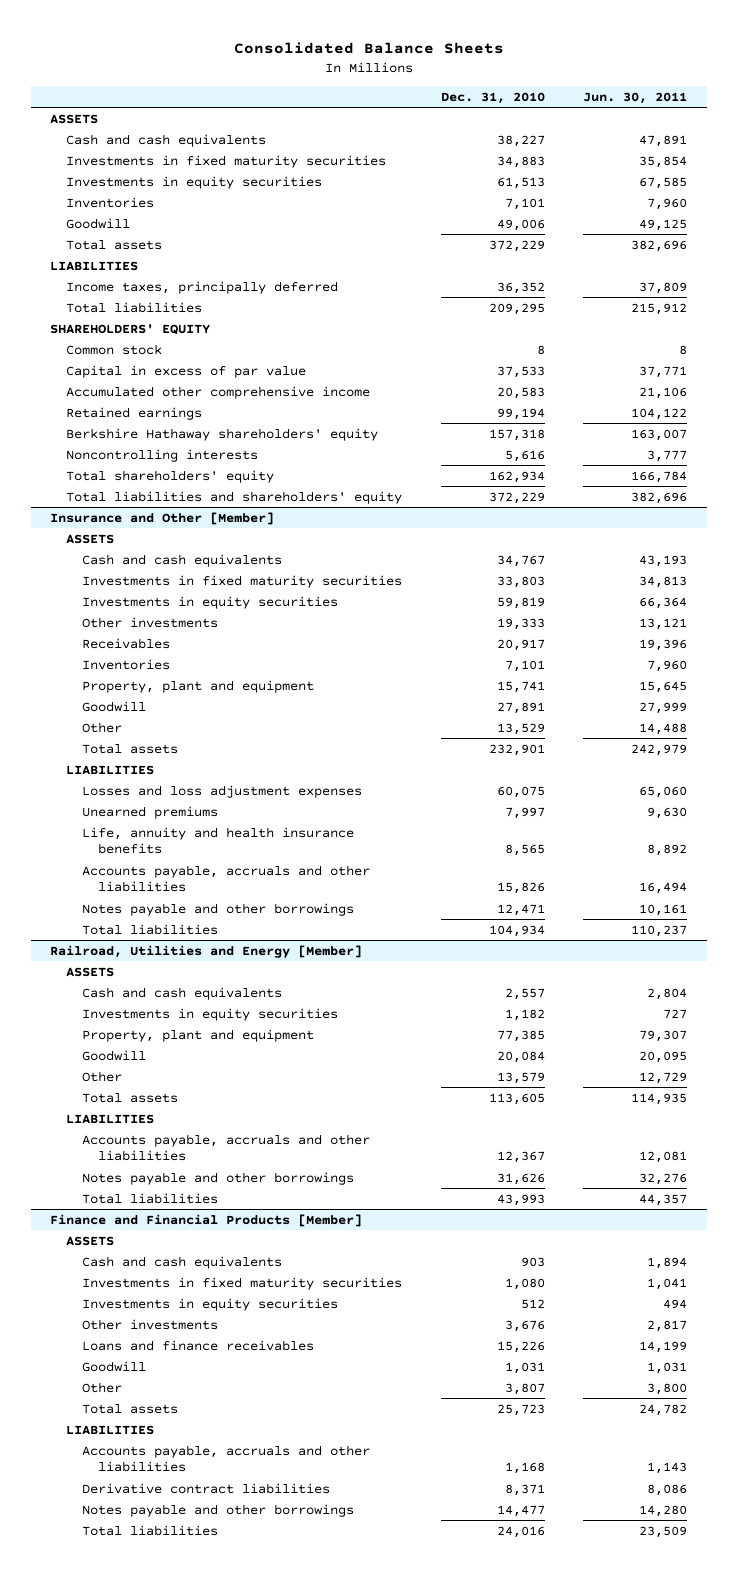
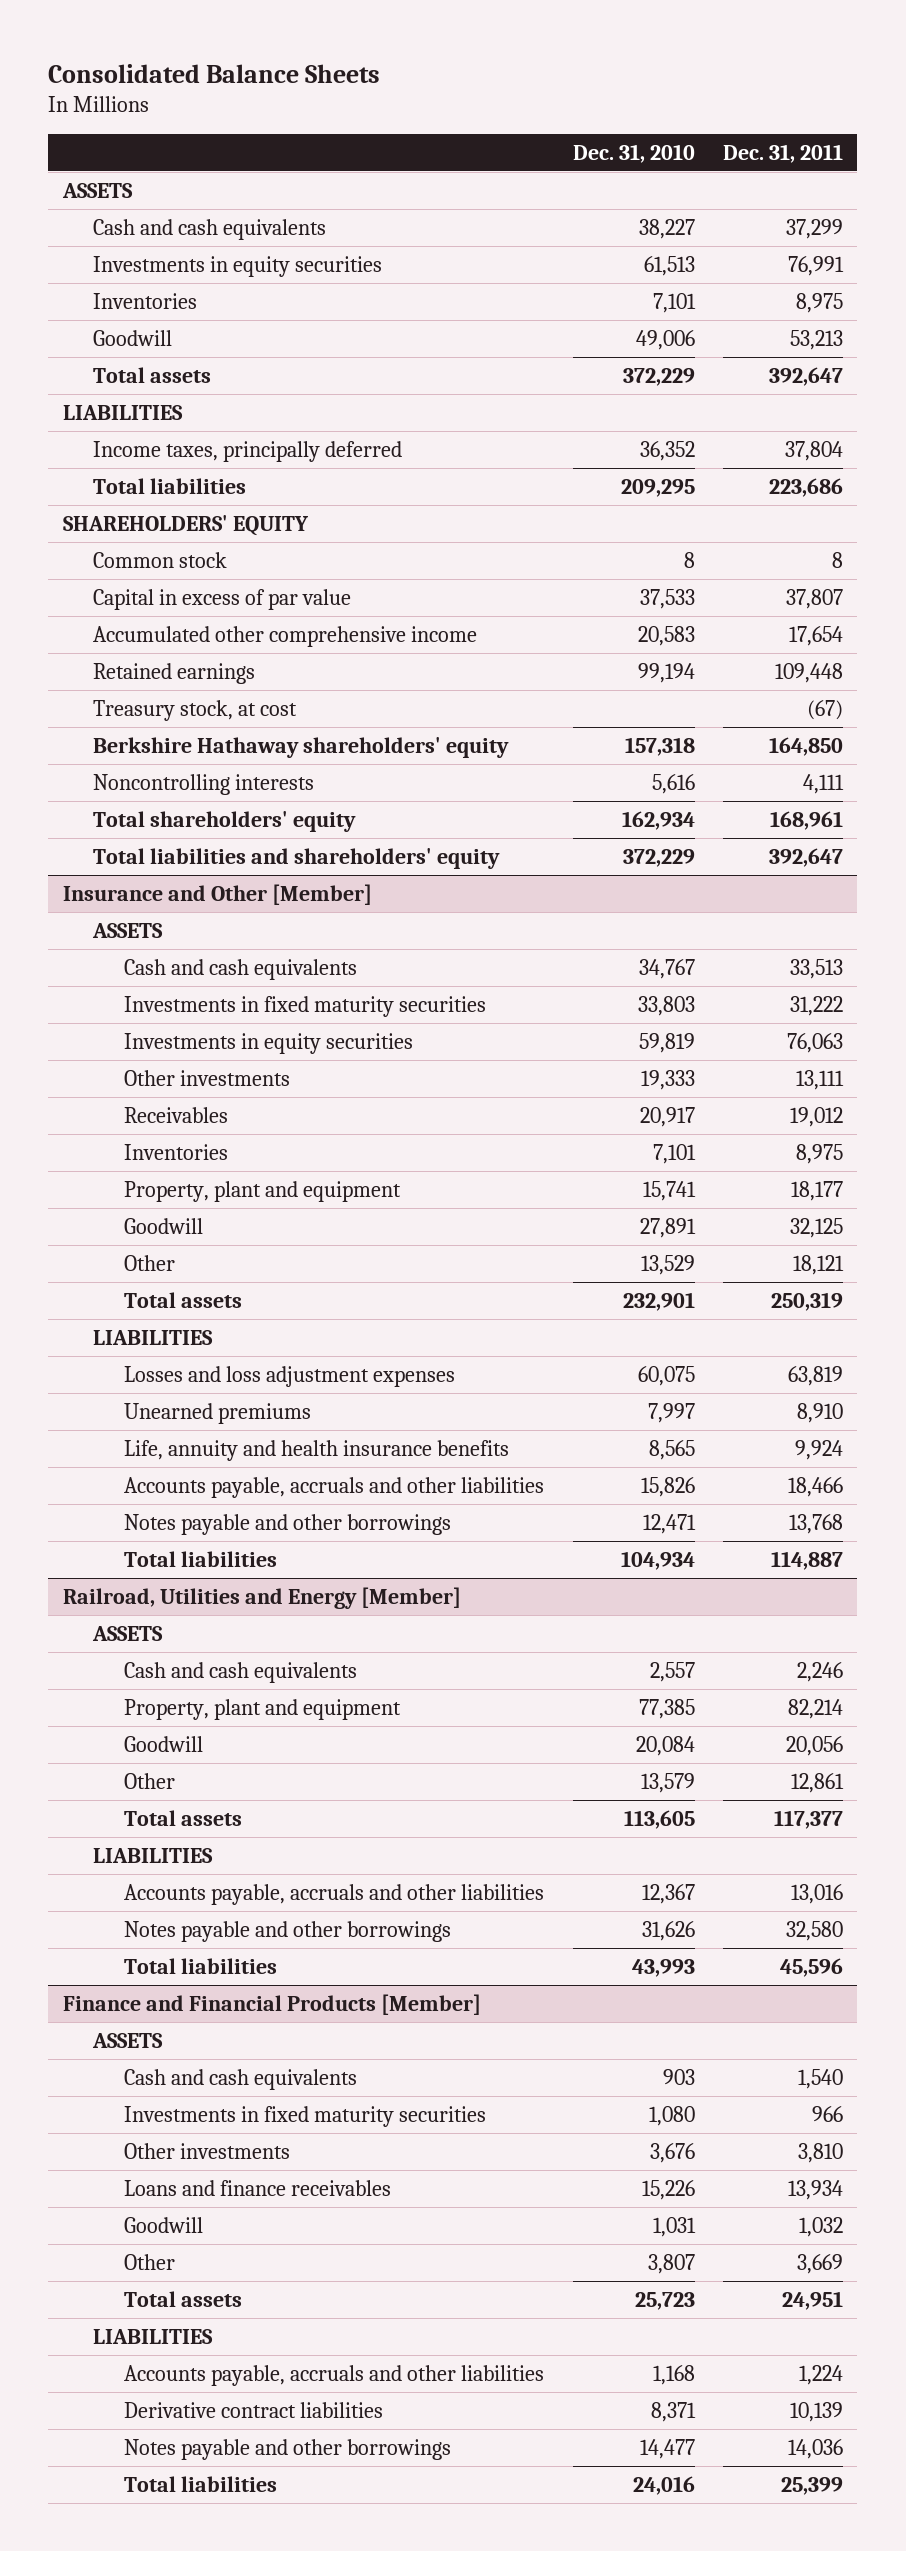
[583,91,688,104] Jun. 30, 2011 -> none
none -> [723,144,844,164] Dec. 31, 2011
[65,154,386,168] Investments in fixed maturity securities -> none
none -> [93,699,298,721] Treasury stock, at cost
[81,1007,338,1021] Investments in equity securities -> none
[81,1297,338,1311] Investments in equity securities -> none

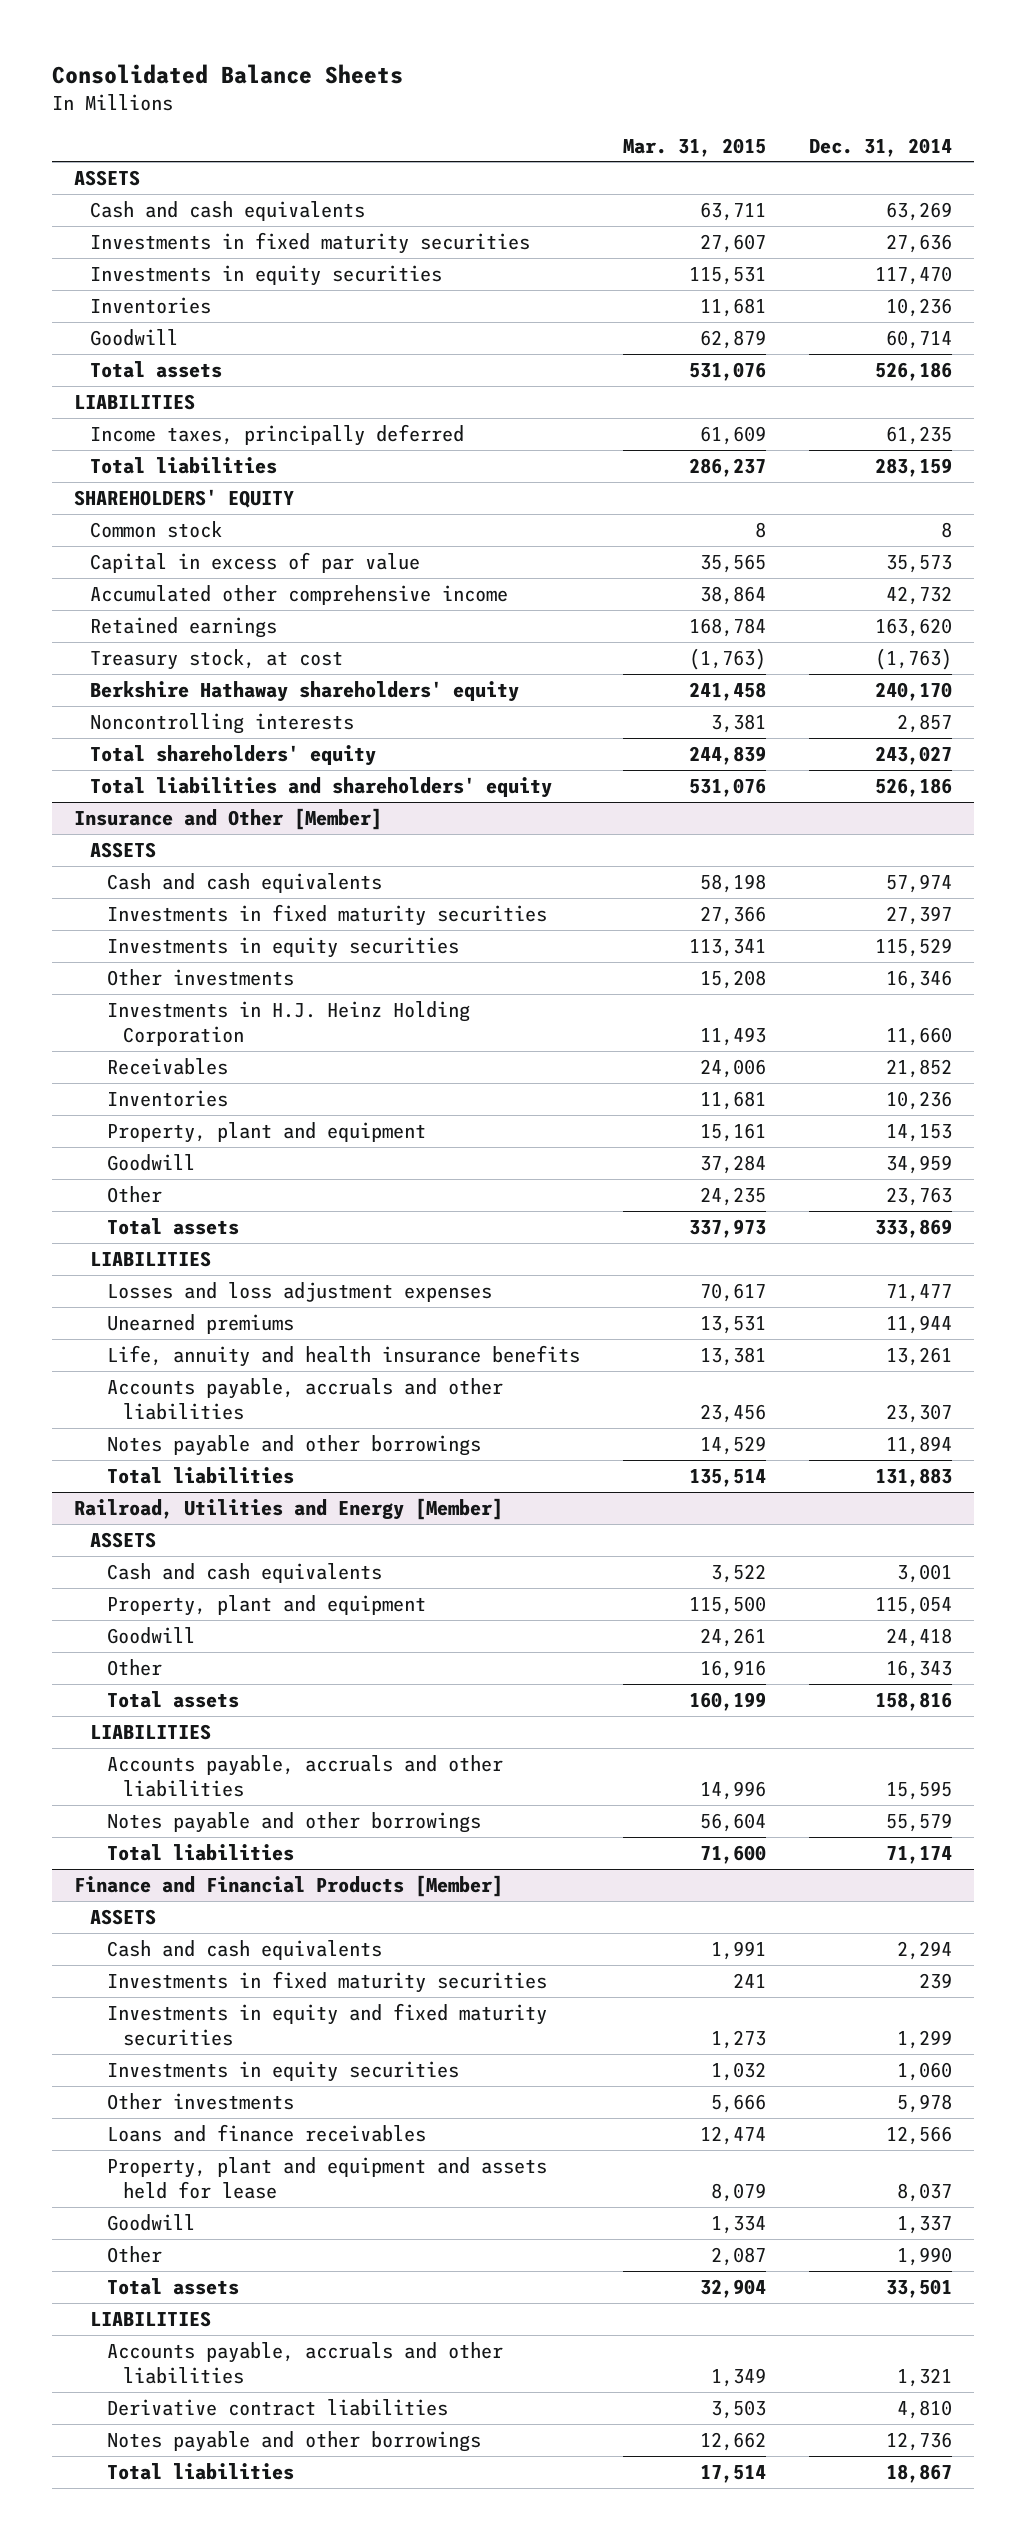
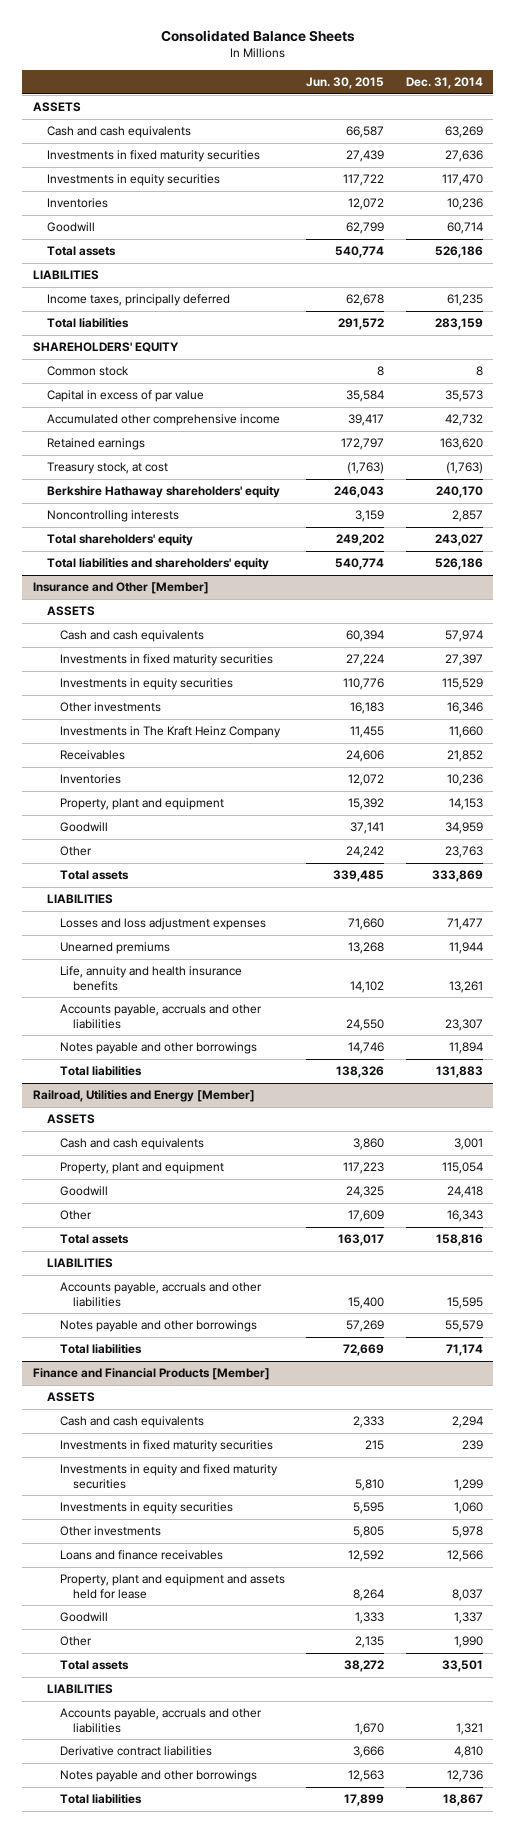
[623,137,767,157] Mar. 31, 2015 -> none
none -> [306,76,385,89] Jun. 30, 2015
[106,1000,470,1046] Investments in H.J. Heinz Holding Corporation -> [60,726,282,739] Investments in The Kraft Heinz Company

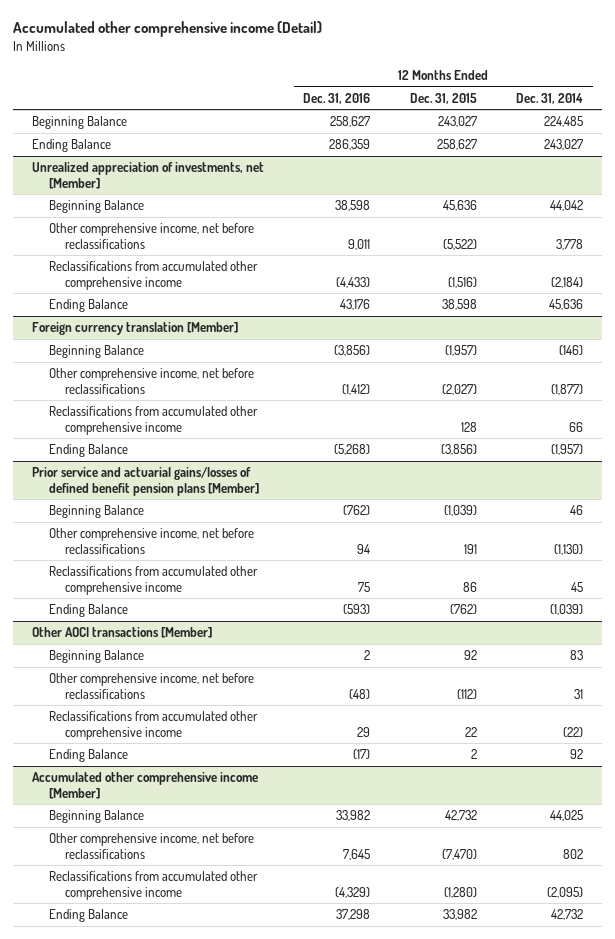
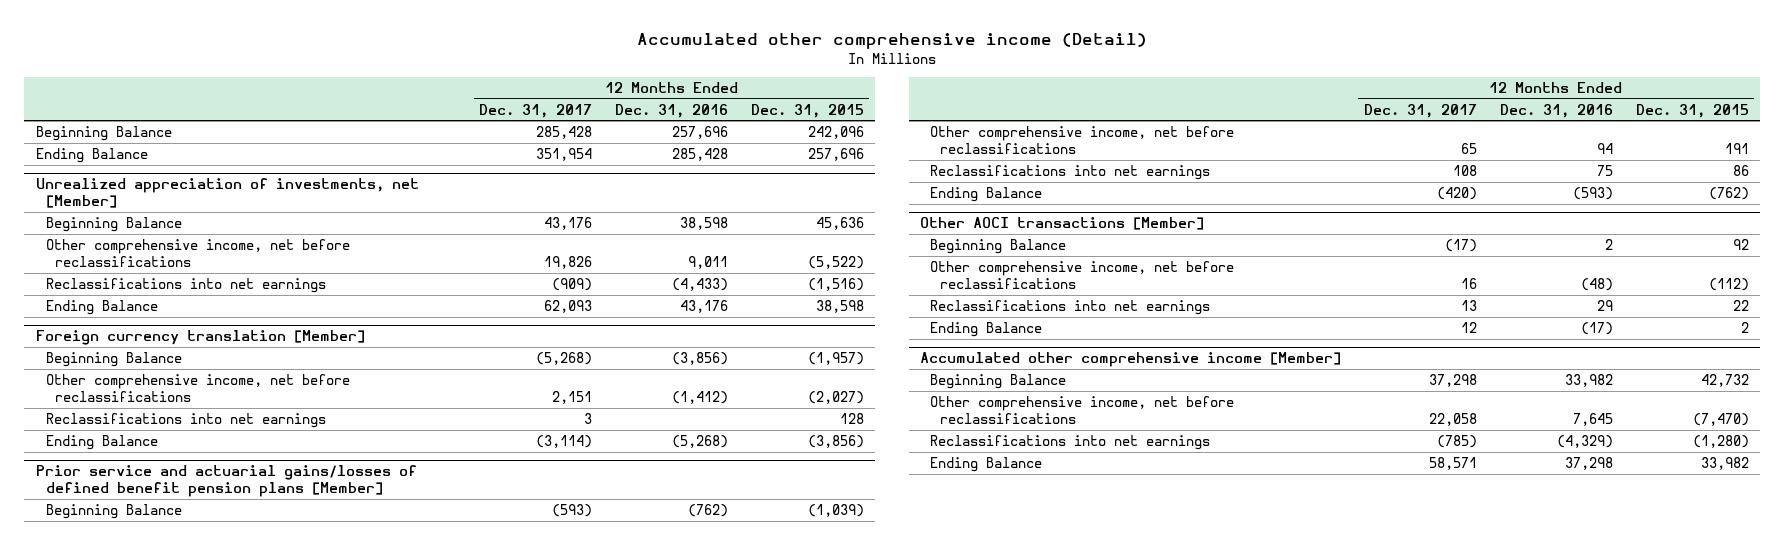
[515,92,583,104] Dec. 31, 2014 -> none
none -> [479,103,593,118] Dec. 31, 2017
[330,116,371,128] 258,627 -> [672,125,729,139] 257,696
[437,116,477,128] 243,027 -> [807,125,864,139] 242,096
[329,139,371,151] 286,359 -> [672,147,729,161] 285,428
[436,139,477,151] 258,627 -> [807,147,864,161] 257,696
[48,261,258,290] Reclassifications from accumulated other comprehensive income -> [45,277,326,293] Reclassifications into net earnings
[48,406,258,435] Reclassifications from accumulated other comprehensive income -> [45,412,326,428] Reclassifications into net earnings
[48,566,258,595] Reclassifications from accumulated other comprehensive income -> [930,164,1211,180] Reclassifications into net earnings
[48,711,258,740] Reclassifications from accumulated other comprehensive income -> [930,299,1211,315] Reclassifications into net earnings
[48,871,258,900] Reclassifications from accumulated other comprehensive income -> [930,434,1211,450] Reclassifications into net earnings

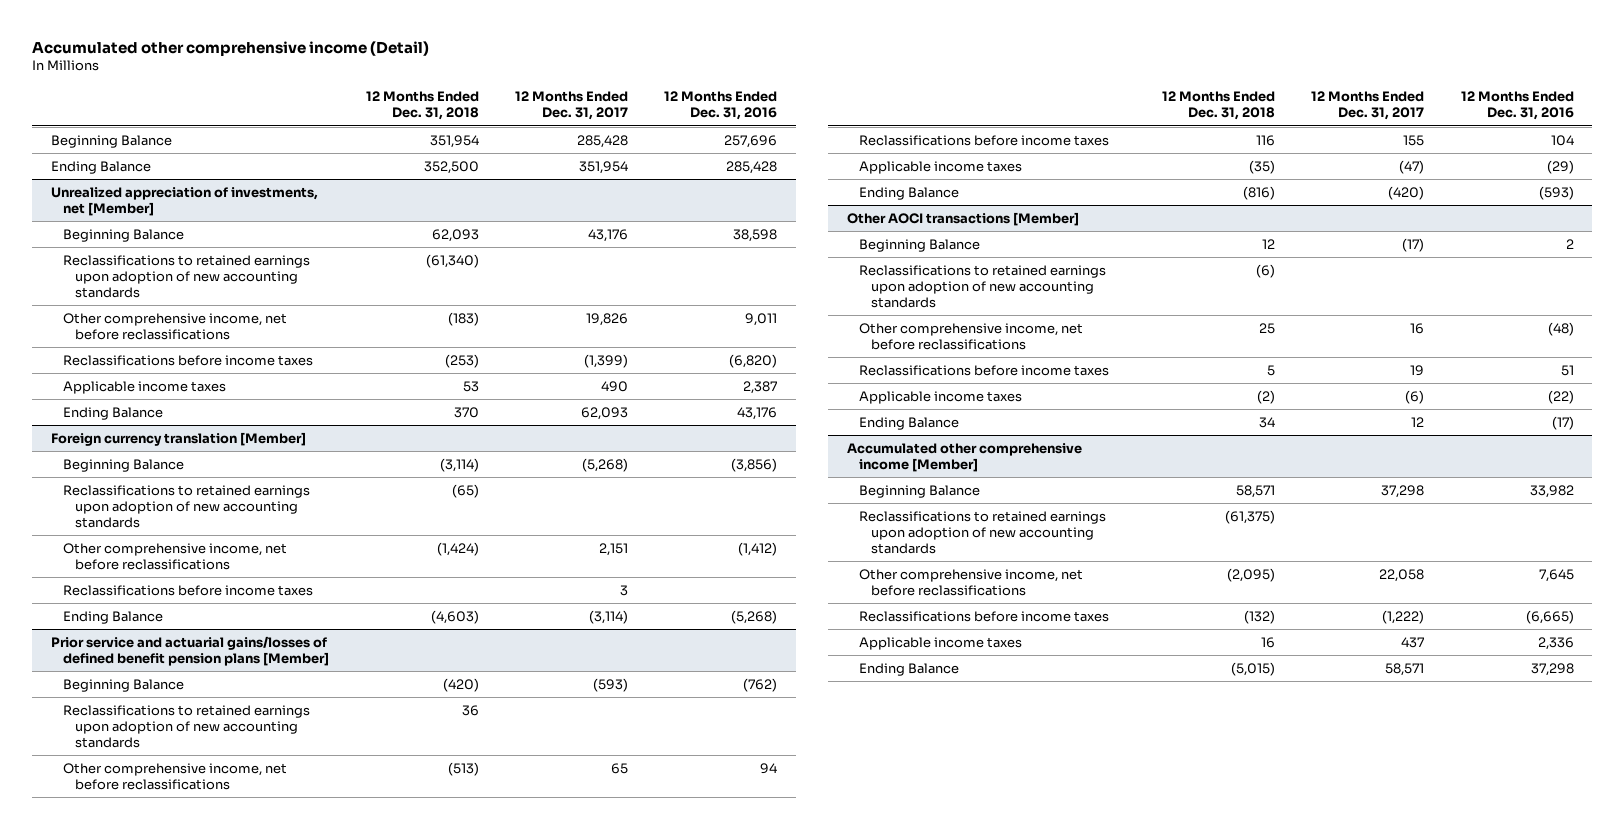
[750,103,864,118] Dec. 31, 2015 -> none
none -> [365,91,479,121] 12 Months Ended Dec. 31, 2018
none -> [63,254,311,299] Reclassifications to retained earnings upon adoption of new accounting standards
[45,277,326,293] Reclassifications into net earnings -> none
none -> [63,354,314,366] Reclassifications before income taxes
none -> [63,380,227,394] Applicable income taxes
none -> [63,484,311,529] Reclassifications to retained earnings upon adoption of new accounting standards
[45,412,326,428] Reclassifications into net earnings -> none
none -> [63,584,314,596] Reclassifications before income taxes
none -> [63,704,311,749] Reclassifications to retained earnings upon adoption of new accounting standards
[930,164,1211,180] Reclassifications into net earnings -> none
none -> [859,134,1110,146] Reclassifications before income taxes
none -> [859,160,1023,174] Applicable income taxes
none -> [859,264,1107,309] Reclassifications to retained earnings upon adoption of new accounting standards
[930,299,1211,315] Reclassifications into net earnings -> none
none -> [859,364,1110,376] Reclassifications before income taxes
none -> [859,390,1023,404] Applicable income taxes
none -> [859,510,1107,555] Reclassifications to retained earnings upon adoption of new accounting standards
[930,434,1211,450] Reclassifications into net earnings -> none
none -> [859,610,1110,622] Reclassifications before income taxes
none -> [859,636,1023,650] Applicable income taxes

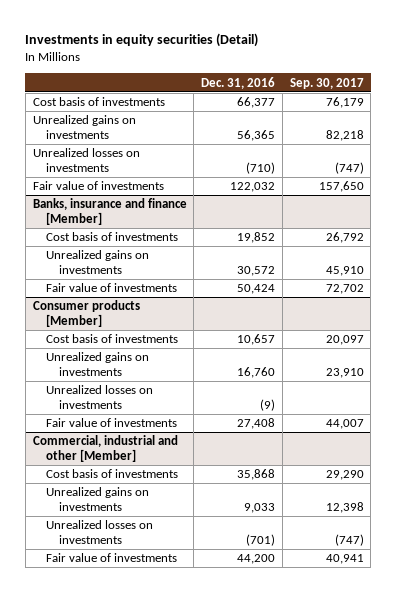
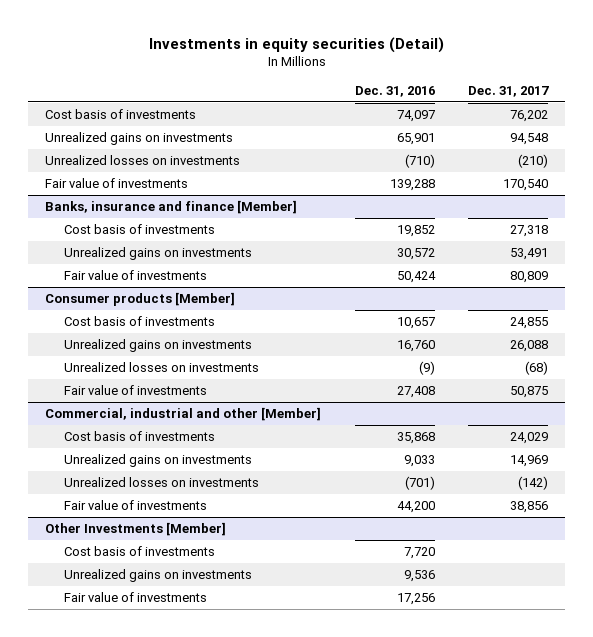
[289,77,364,89] Sep. 30, 2017 -> none
none -> [468,86,550,98] Dec. 31, 2017
[237,97,276,109] 66,377 -> [396,109,435,122] 74,097
[237,130,276,142] 56,365 -> [396,132,435,145] 65,901
[230,182,276,193] 122,032 -> [389,178,435,191] 139,288
none -> [45,521,227,536] Other Investments [Member]
none -> [63,545,215,556] Cost basis of investments
none -> [63,568,252,582] Unrealized gains on investments
none -> [63,591,207,602] Fair value of investments

